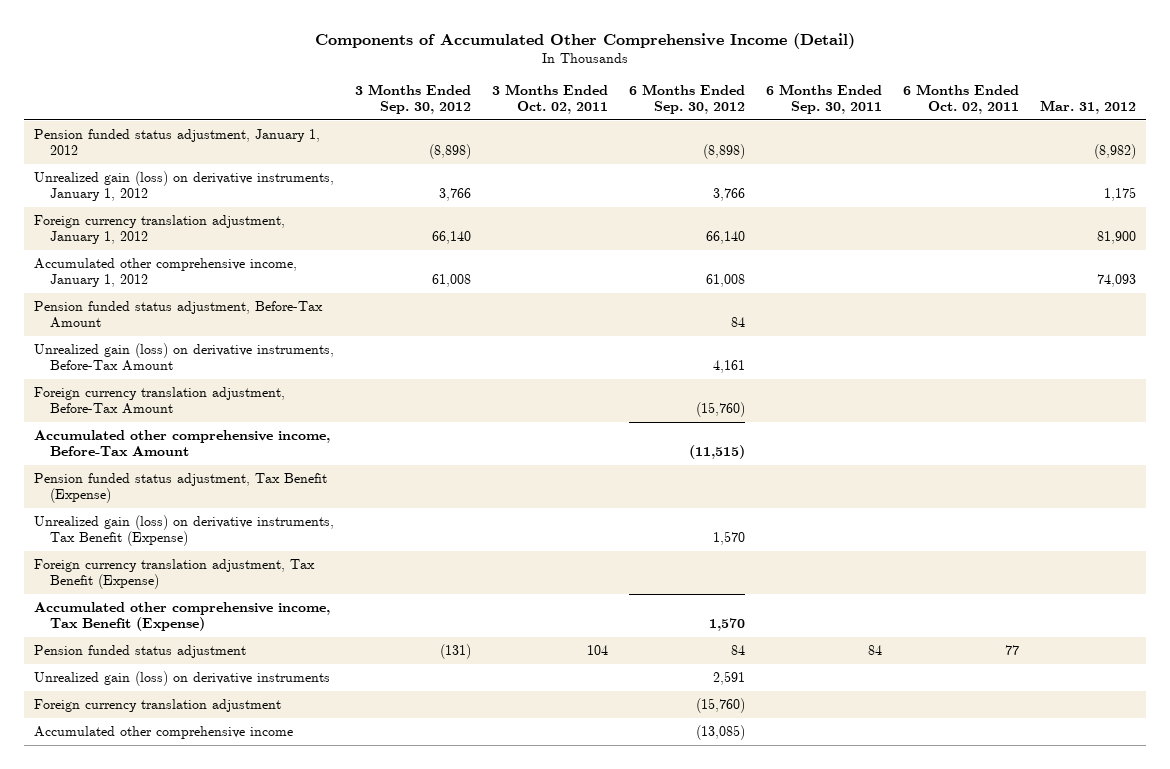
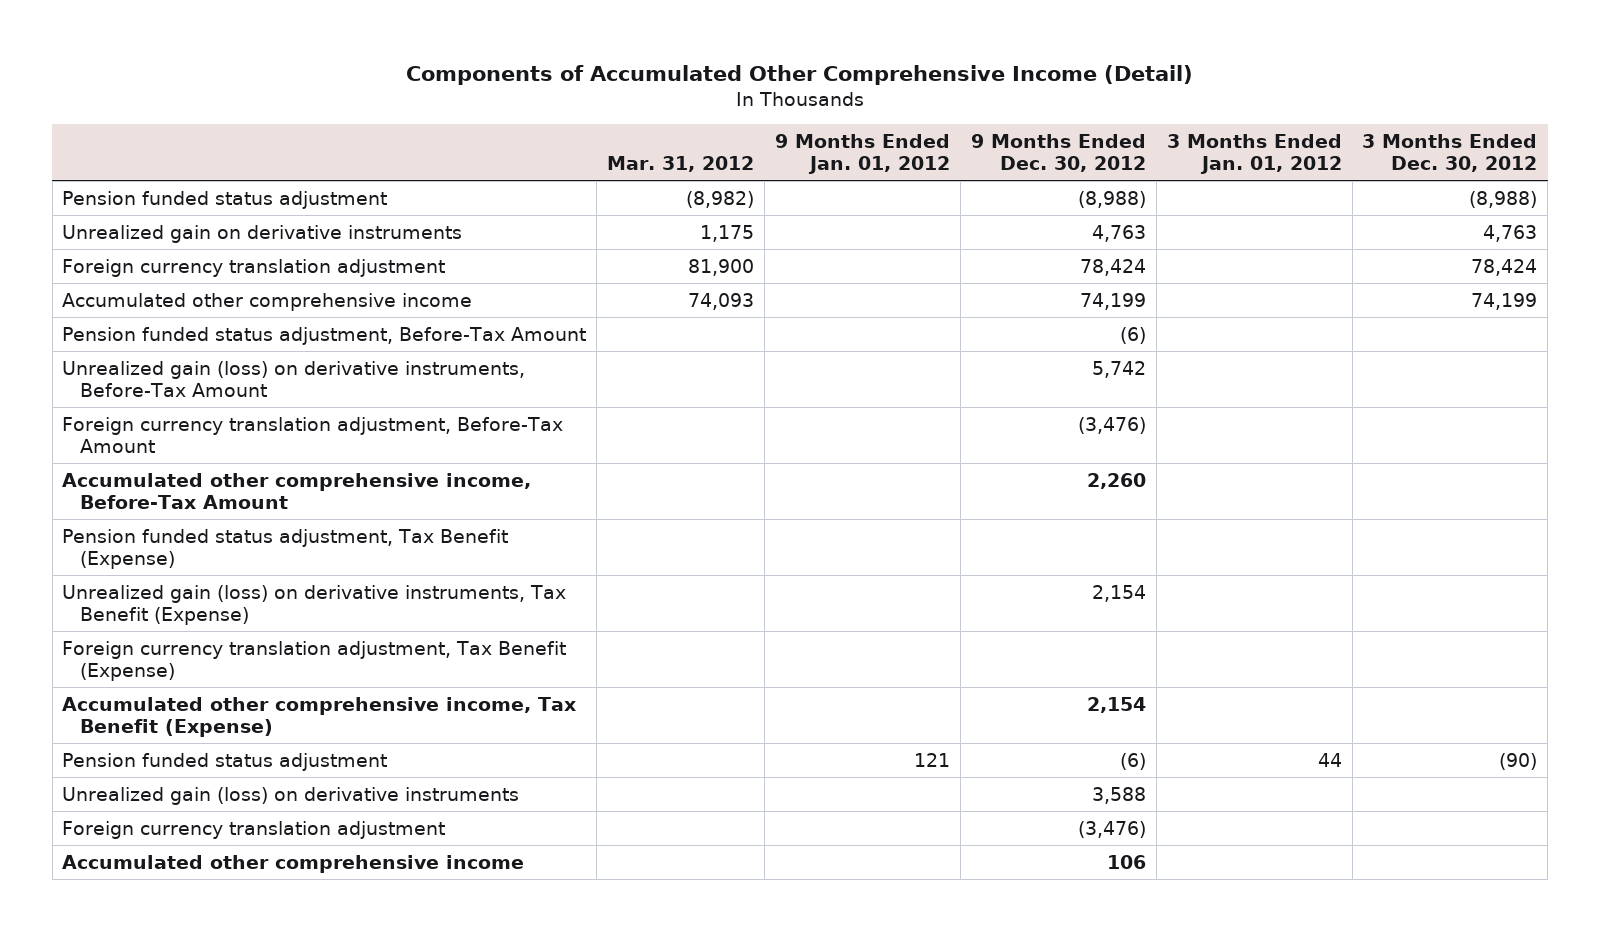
[355,83,472,115] 3 Months Ended Sep. 30, 2012 -> none
[492,83,609,115] 3 Months Ended Oct. 02, 2011 -> none
[628,83,745,115] 6 Months Ended Sep. 30, 2012 -> none
[765,83,882,115] 6 Months Ended Sep. 30, 2011 -> none
[902,83,1019,115] 6 Months Ended Oct. 02, 2011 -> none
none -> [775,133,951,174] 9 Months Ended Jan. 01, 2012
none -> [970,133,1146,172] 9 Months Ended Dec. 30, 2012
none -> [1166,133,1342,174] 3 Months Ended Jan. 01, 2012
none -> [1362,133,1538,172] 3 Months Ended Dec. 30, 2012
[34,128,321,156] Pension funded status adjustment, January 1, 2012 -> [62,190,388,209] Pension funded status adjustment
[34,170,335,202] Unrealized gain (loss) on derivative instruments, January 1, 2012 -> [62,224,463,243] Unrealized gain on derivative instruments
[34,214,286,245] Foreign currency translation adjustment, January 1, 2012 -> [62,258,446,277] Foreign currency translation adjustment
[34,257,298,288] Accumulated other comprehensive income, January 1, 2012 -> [62,292,473,311] Accumulated other comprehensive income

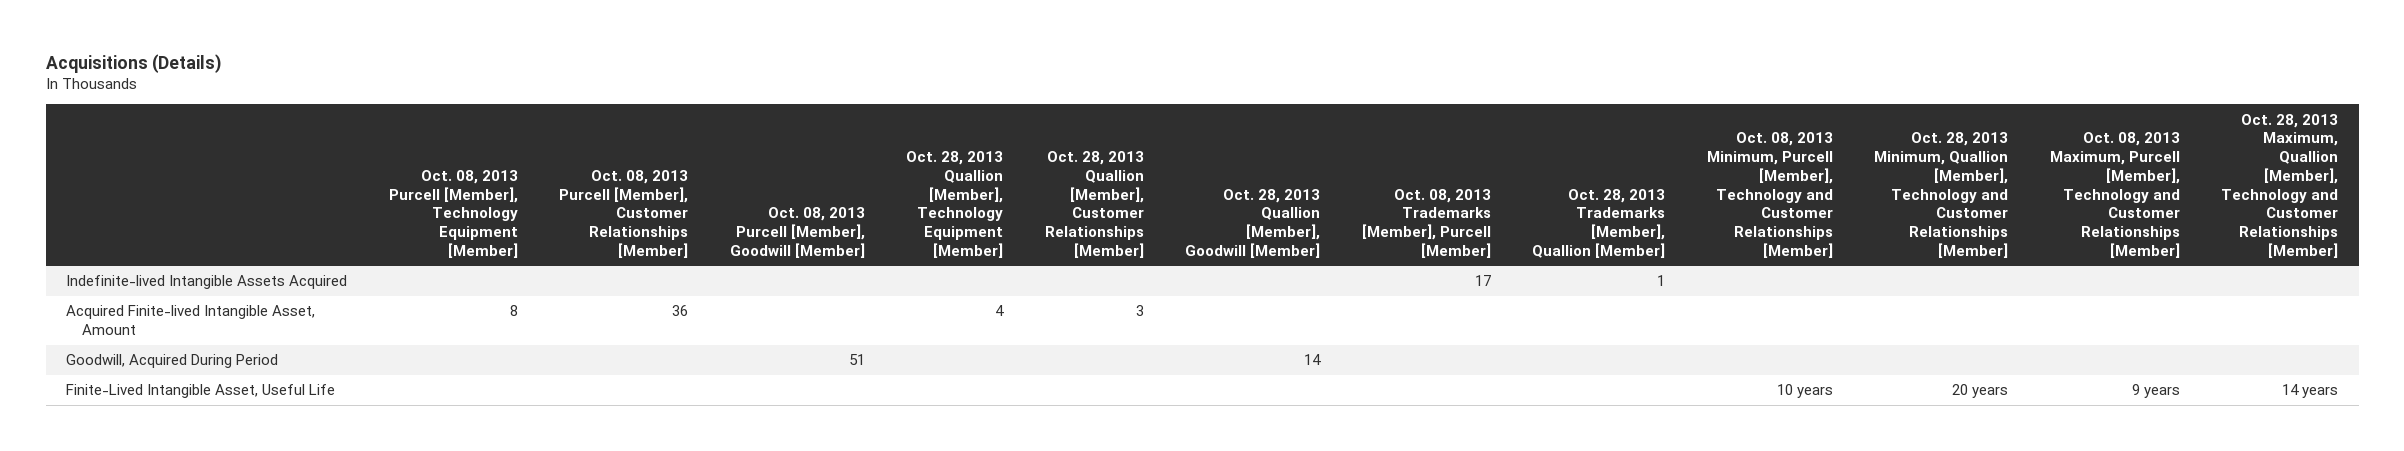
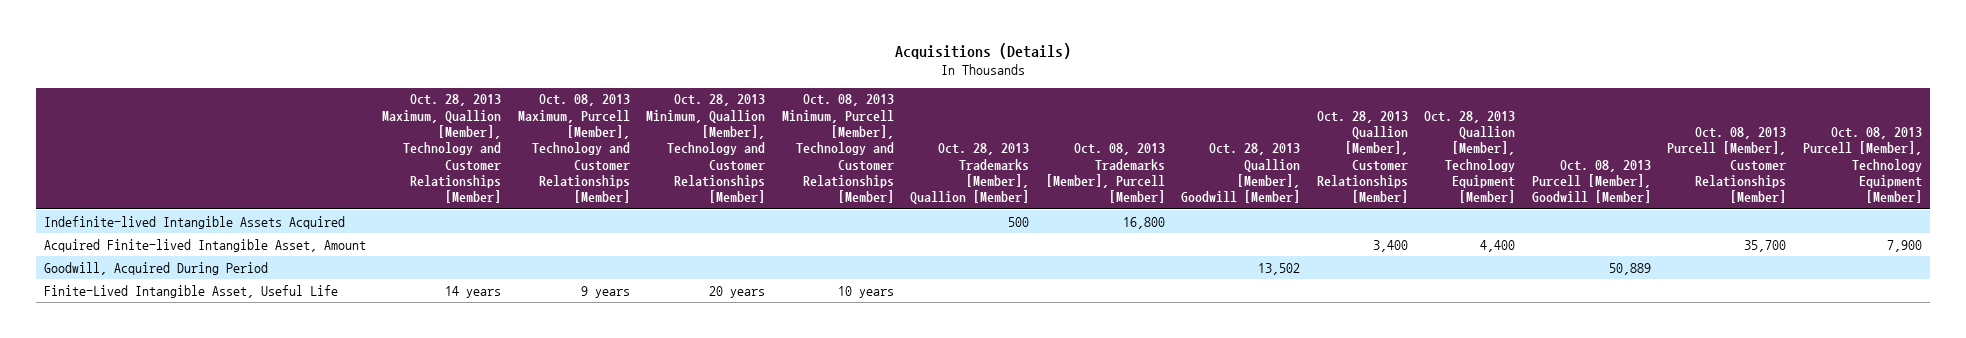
[1474,275,1491,287] 17 -> [1122,216,1165,229] 16,800
[1657,275,1666,287] 1 -> [1008,216,1030,227] 500
[509,305,518,317] 8 -> [1886,239,1922,252] 7,900
[672,305,689,317] 36 -> [1744,239,1787,252] 35,700
[995,305,1005,317] 4 -> [1480,239,1516,252] 4,400
[1135,305,1144,317] 3 -> [1372,239,1408,252] 3,400
[848,354,865,366] 51 -> [1608,262,1651,275] 50,889
[1304,354,1322,366] 14 -> [1258,262,1301,275] 13,502

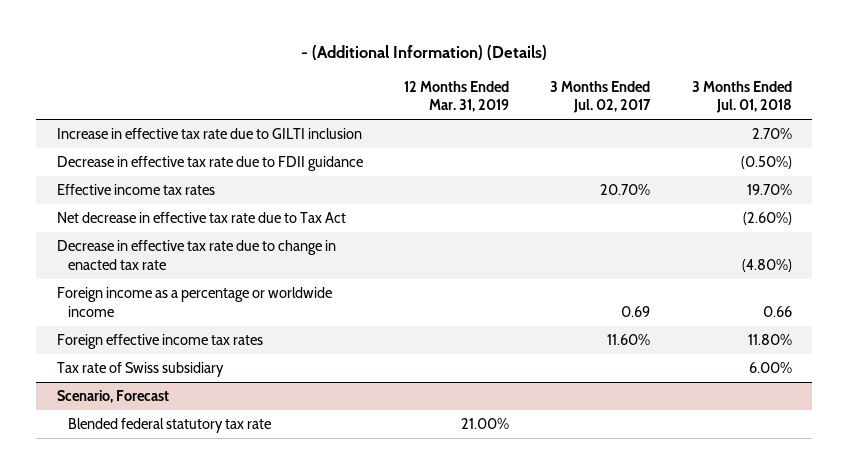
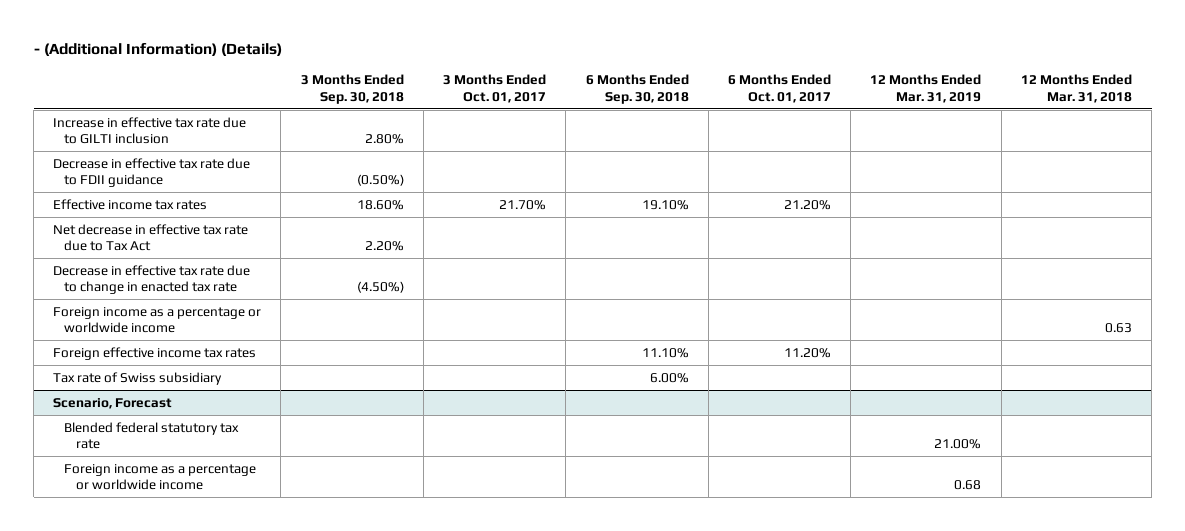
[550,80,652,114] 3 Months Ended Jul. 02, 2017 -> none
[691,80,792,114] 3 Months Ended Jul. 01, 2018 -> none
none -> [300,74,404,104] 3 Months Ended Sep. 30, 2018
none -> [443,74,547,103] 3 Months Ended Oct. 01, 2017
none -> [585,74,689,104] 6 Months Ended Sep. 30, 2018
none -> [728,74,832,103] 6 Months Ended Oct. 01, 2017
none -> [1020,74,1132,103] 12 Months Ended Mar. 31, 2018
none -> [64,463,257,491] Foreign income as a percentage or worldwide income

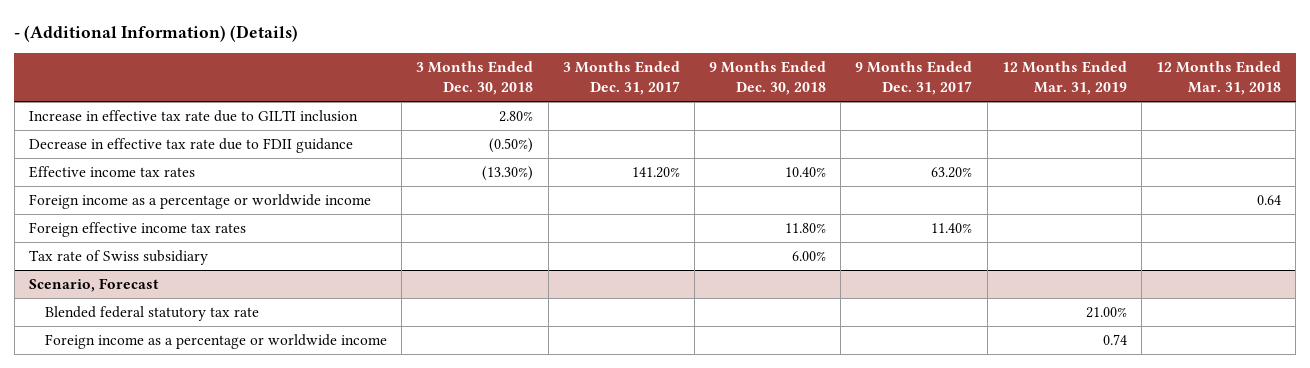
[300,74,404,104] 3 Months Ended Sep. 30, 2018 -> none
[443,74,547,103] 3 Months Ended Oct. 01, 2017 -> none
[585,74,689,104] 6 Months Ended Sep. 30, 2018 -> none
[728,74,832,103] 6 Months Ended Oct. 01, 2017 -> none
none -> [416,61,534,96] 3 Months Ended Dec. 30, 2018
none -> [562,61,680,96] 3 Months Ended Dec. 31, 2017
none -> [709,61,827,96] 9 Months Ended Dec. 30, 2018
none -> [855,61,973,96] 9 Months Ended Dec. 31, 2017
[53,223,249,252] Net decrease in effective tax rate due to Tax Act -> none
[53,264,251,295] Decrease in effective tax rate due to change in enacted tax rate -> none
[1104,323,1132,334] 0.63 -> [1256,194,1281,205] 0.64
[954,480,982,491] 0.68 -> [1102,333,1127,345] 0.74

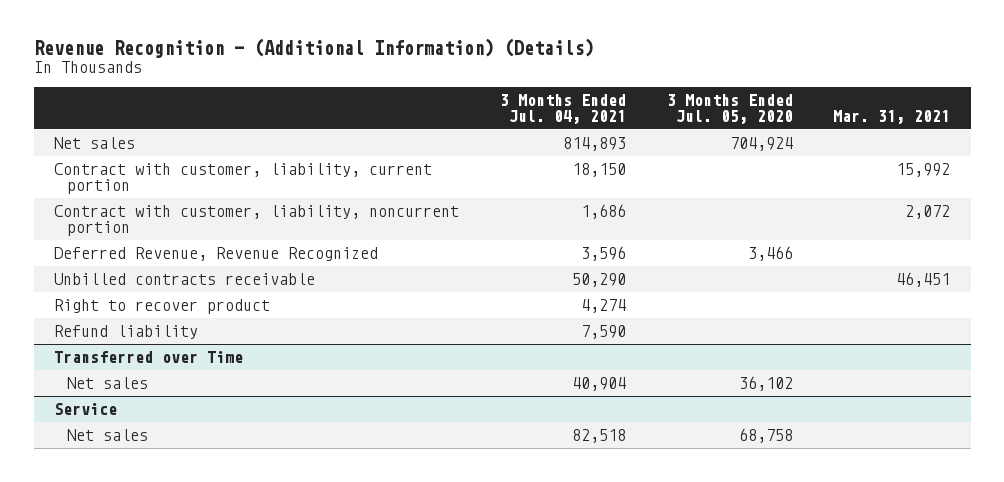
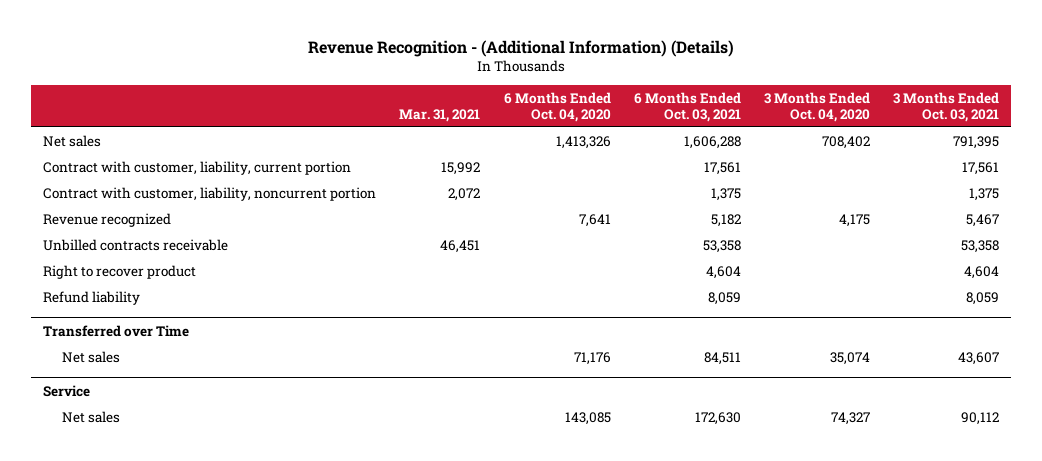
[499,94,626,125] 3 Months Ended Jul. 04, 2021 -> none
[666,94,793,125] 3 Months Ended Jul. 05, 2020 -> none
none -> [503,91,611,122] 6 Months Ended Oct. 04, 2020
none -> [633,91,741,122] 6 Months Ended Oct. 03, 2021
none -> [764,91,871,122] 3 Months Ended Oct. 04, 2020
none -> [893,91,1000,122] 3 Months Ended Oct. 03, 2021
[53,247,378,262] Deferred Revenue, Revenue Recognized -> [42,213,171,228] Revenue recognized

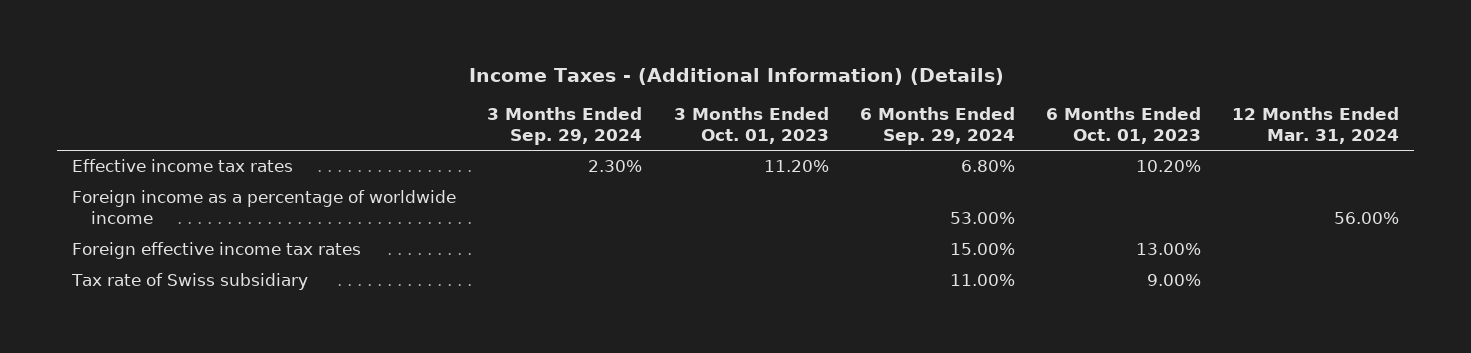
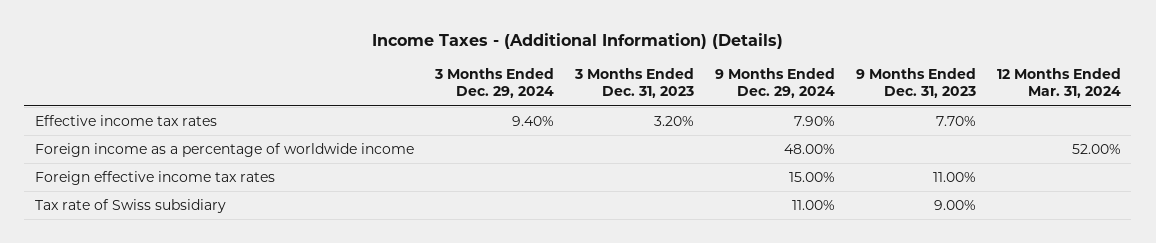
[487,106,643,145] 3 Months Ended Sep. 29, 2024 -> none
[673,106,829,144] 3 Months Ended Oct. 01, 2023 -> none
[859,106,1015,145] 6 Months Ended Sep. 29, 2024 -> none
[1045,106,1201,144] 6 Months Ended Oct. 01, 2023 -> none
none -> [433,67,554,99] 3 Months Ended Dec. 29, 2024
none -> [573,67,694,99] 3 Months Ended Dec. 31, 2023
none -> [714,67,835,99] 9 Months Ended Dec. 29, 2024
none -> [855,67,976,99] 9 Months Ended Dec. 31, 2023
[1333,212,1399,225] 56.00% -> [1071,143,1121,154] 52.00%

